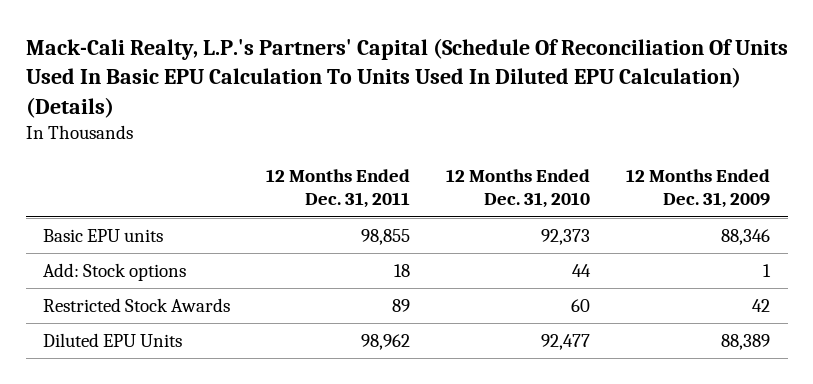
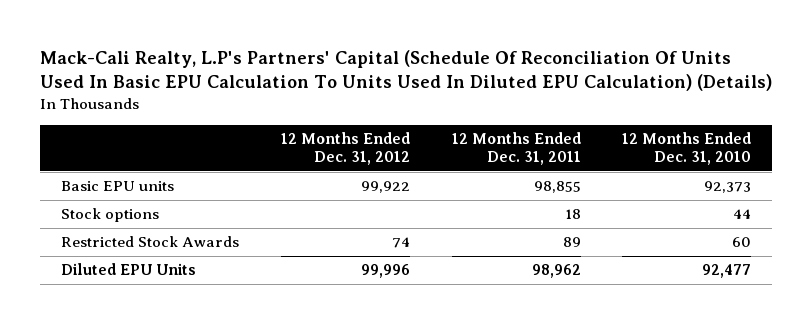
[25,37,788,118] Mack-Cali Realty, L.P.'s Partners' Capital (Schedule Of Reconciliation Of Units Used In Basic EPU Calculation To Units Used In Diluted EPU Calculation) (Details) -> [39,50,772,92] Mack-Cali Realty, L.P's Partners' Capital (Schedule Of Reconciliation Of Units Used In Basic EPU Calculation To Units Used In Diluted EPU Calculation) (Details)
[625,169,770,209] 12 Months Ended Dec. 31, 2009 -> none
none -> [280,132,410,166] 12 Months Ended Dec. 31, 2012
[43,263,187,282] Add: Stock options -> [60,208,159,223] Stock options

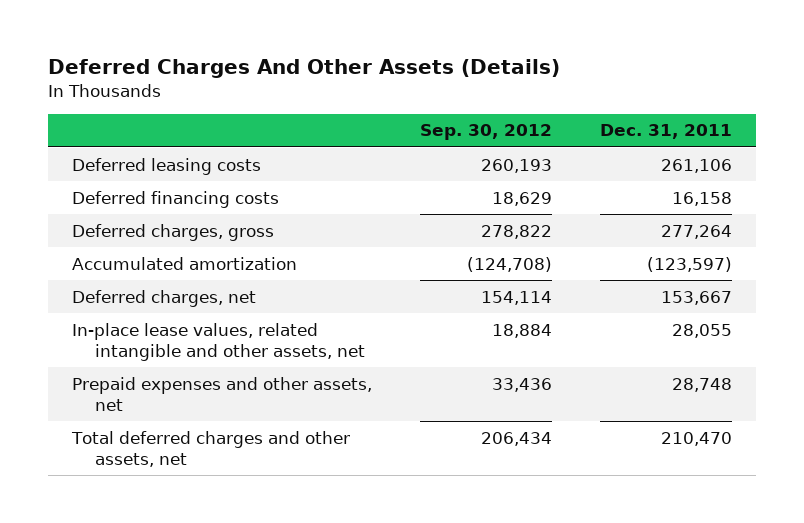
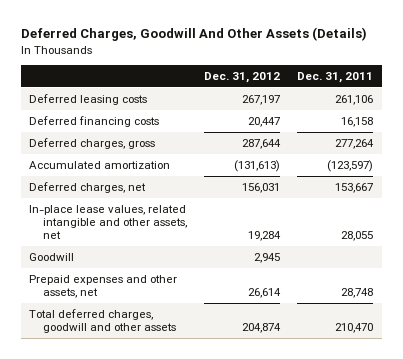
[47,59,560,79] Deferred Charges And Other Assets (Details) -> [20,27,367,42] Deferred Charges, Goodwill And Other Assets (Details)
[420,124,553,141] Sep. 30, 2012 -> none
none -> [204,71,281,83] Dec. 31, 2012
none -> [29,252,75,261] Goodwill
[71,430,351,467] Total deferred charges and other assets, net -> [29,308,177,333] Total deferred charges, goodwill and other assets

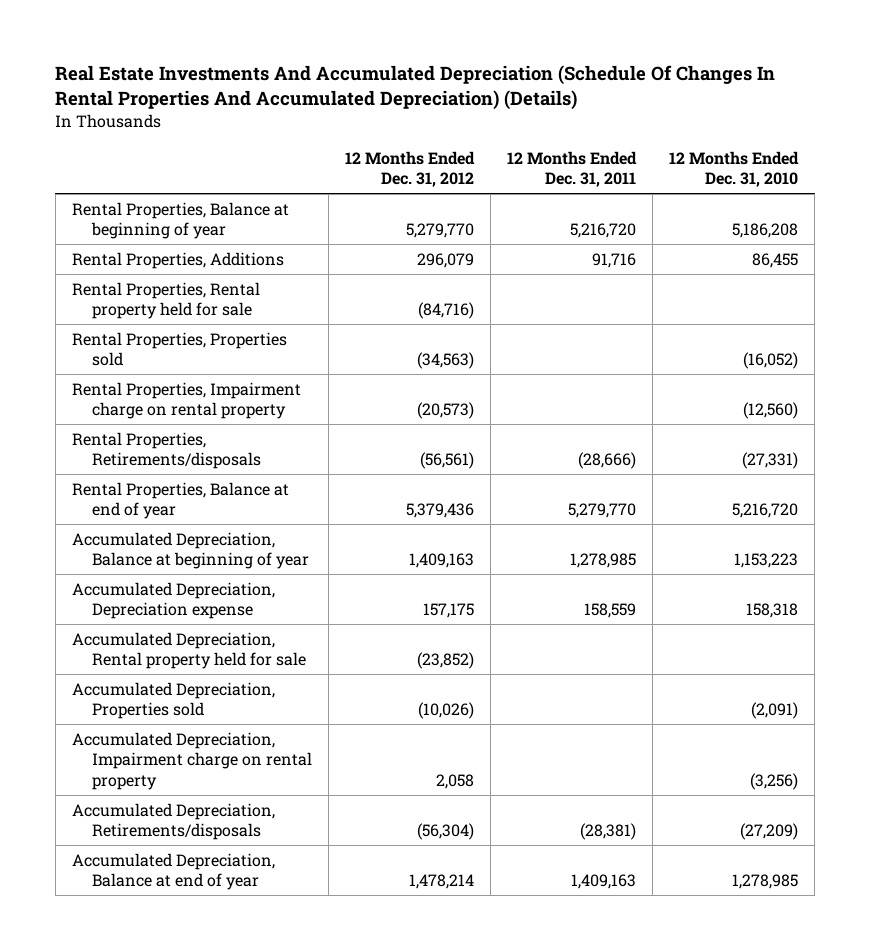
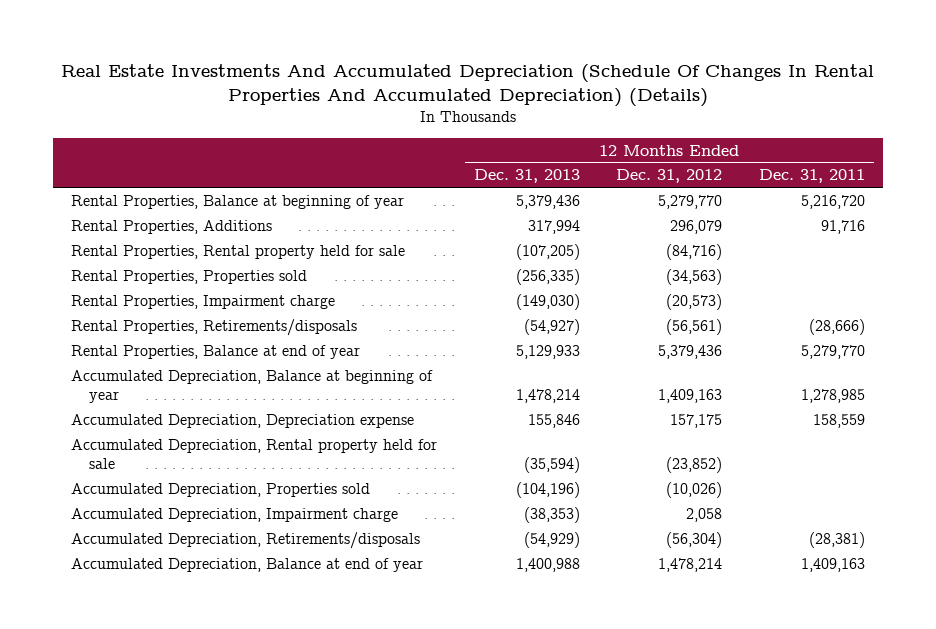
[669,150,800,188] 12 Months Ended Dec. 31, 2010 -> none
none -> [473,169,580,184] Dec. 31, 2013
[71,381,301,420] Rental Properties, Impairment charge on rental property -> [71,294,336,309] Rental Properties, Impairment charge
[71,731,313,790] Accumulated Depreciation, Impairment charge on rental property -> [71,507,399,522] Accumulated Depreciation, Impairment charge

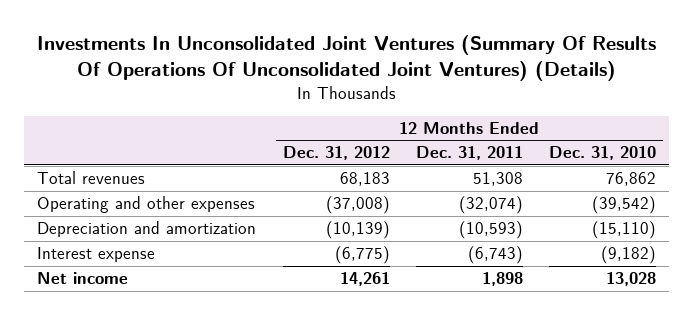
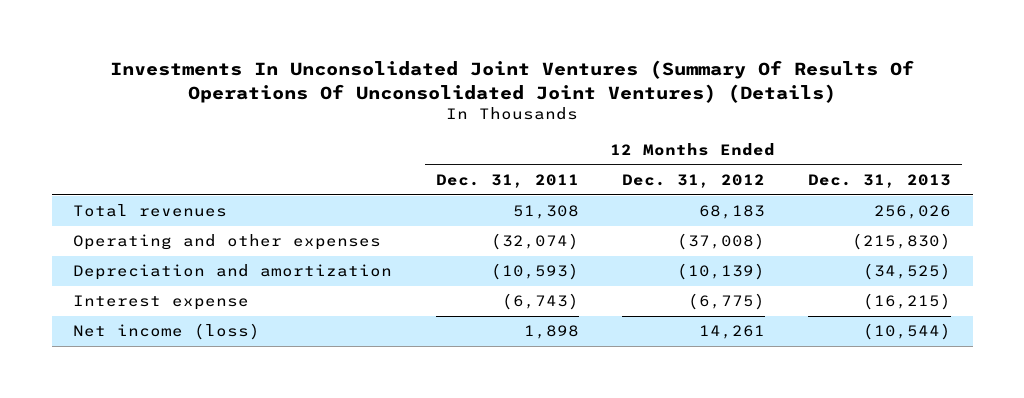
[549,146,657,161] Dec. 31, 2010 -> none
none -> [808,174,952,189] Dec. 31, 2013
[37,272,129,285] Net income -> [73,323,261,341] Net income (loss)

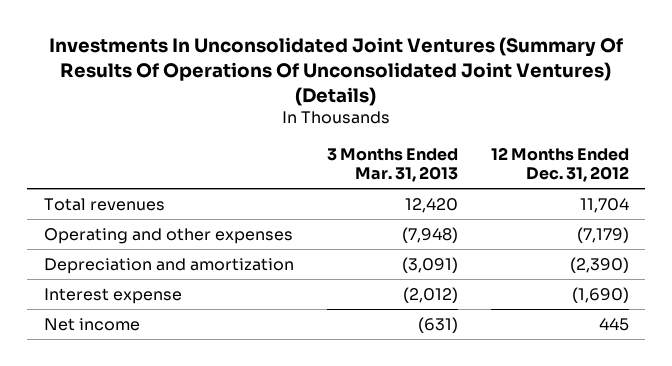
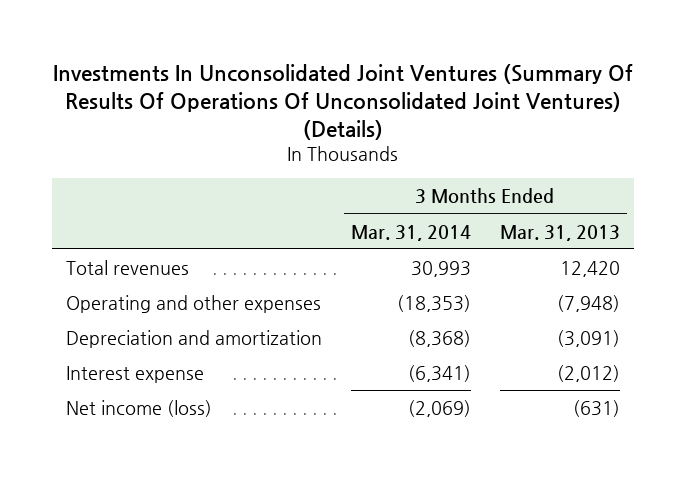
[490,146,629,183] 12 Months Ended Dec. 31, 2012 -> none
none -> [350,224,471,241] Mar. 31, 2014
[43,317,140,331] Net income -> [66,400,213,418] Net income (loss)

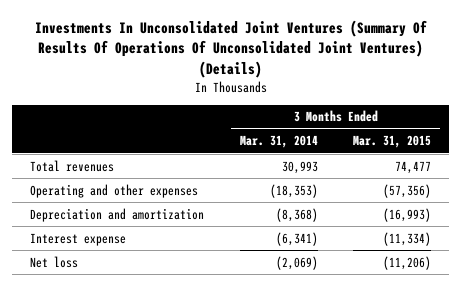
[499,224,620,241] Mar. 31, 2013 -> none
none -> [353,135,432,149] Mar. 31, 2015
[66,400,213,418] Net income (loss) -> [30,255,79,268] Net loss

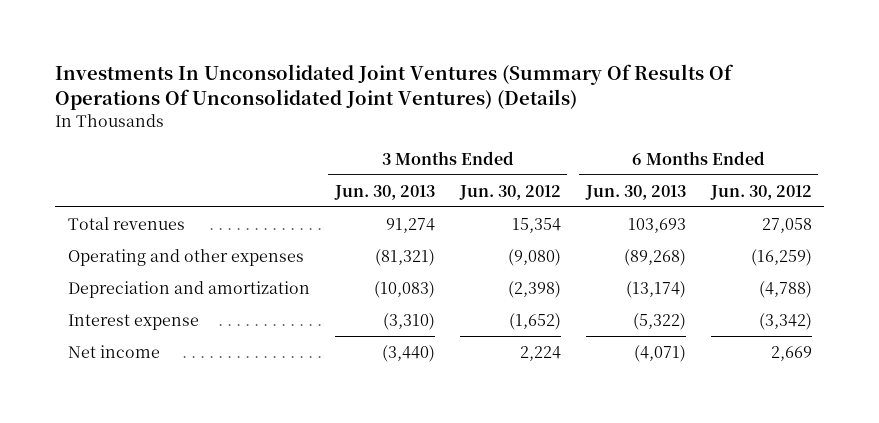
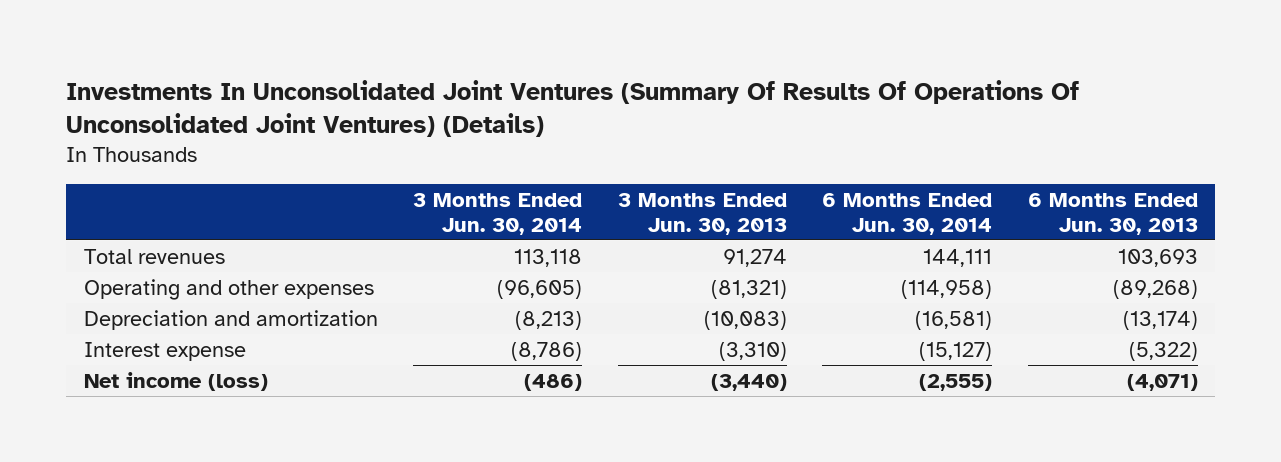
[458,184,561,200] Jun. 30, 2012 -> none
[709,184,812,200] Jun. 30, 2012 -> none
none -> [413,192,583,235] 3 Months Ended Jun. 30, 2014
none -> [822,192,993,235] 6 Months Ended Jun. 30, 2014
[67,344,160,358] Net income -> [83,371,268,391] Net income (loss)

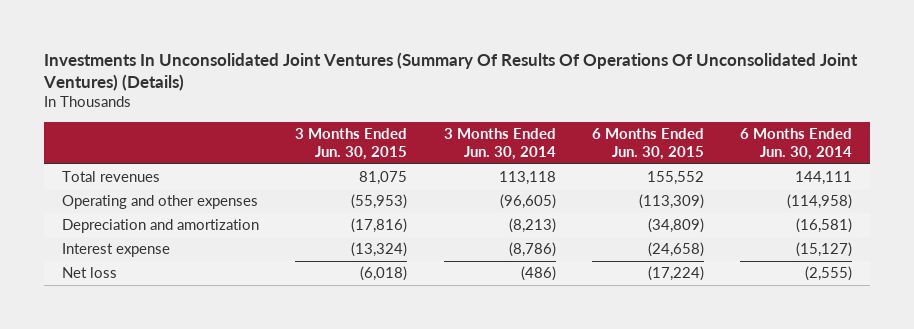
[617,192,787,235] 3 Months Ended Jun. 30, 2013 -> none
[1027,192,1198,235] 6 Months Ended Jun. 30, 2013 -> none
none -> [295,127,408,161] 3 Months Ended Jun. 30, 2015
none -> [591,127,704,161] 6 Months Ended Jun. 30, 2015
[83,371,268,391] Net income (loss) -> [61,267,117,279] Net loss

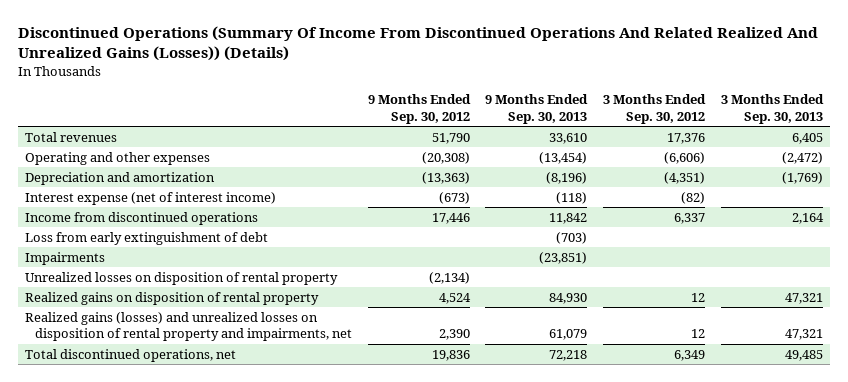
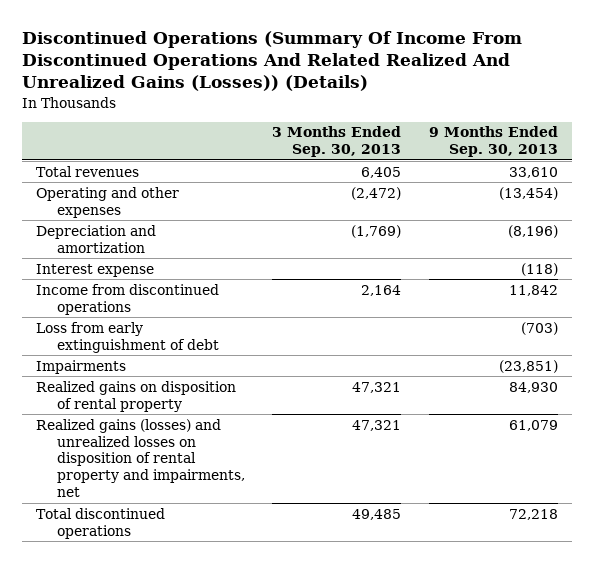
[367,94,471,124] 9 Months Ended Sep. 30, 2012 -> none
[603,94,707,124] 3 Months Ended Sep. 30, 2012 -> none
[25,191,277,205] Interest expense (net of interest income) -> [36,263,155,277] Interest expense
[25,271,339,285] Unrealized losses on disposition of rental property -> none
[25,348,237,362] Total discontinued operations, net -> [36,507,166,539] Total discontinued operations

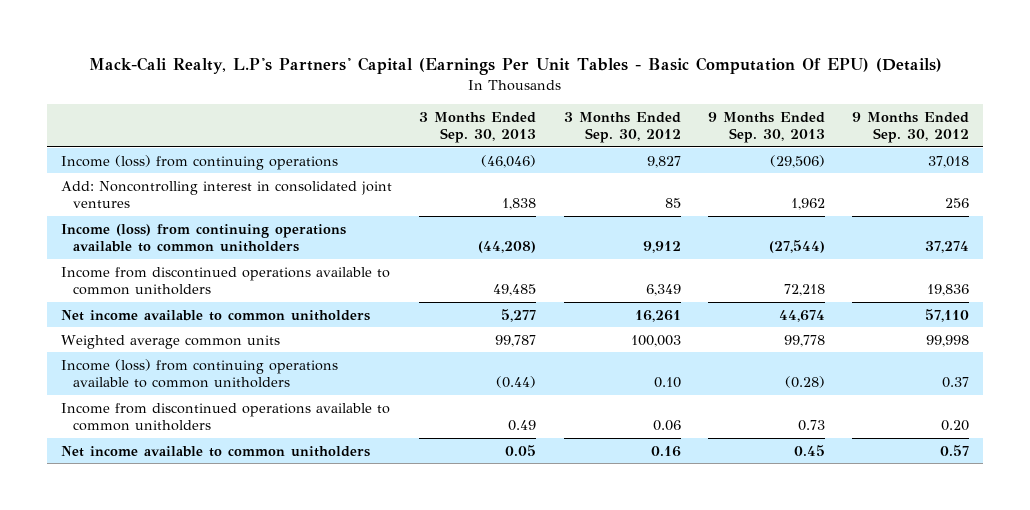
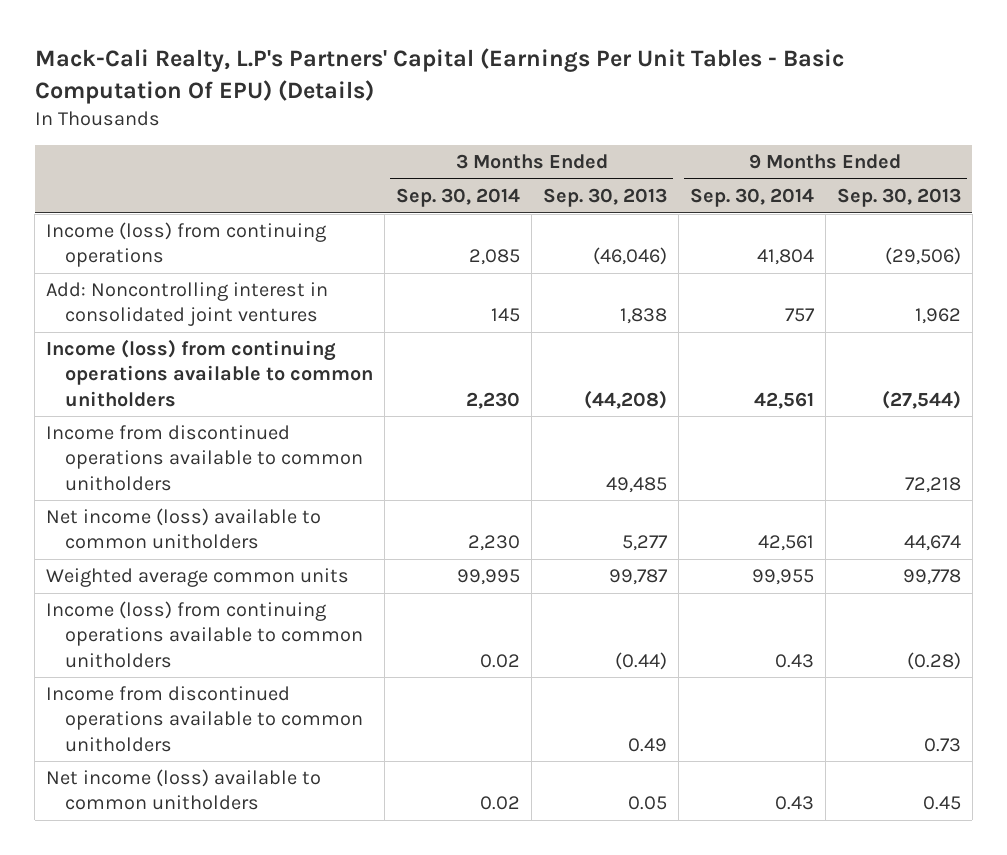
[563,111,681,144] 3 Months Ended Sep. 30, 2012 -> none
[852,111,970,144] 9 Months Ended Sep. 30, 2012 -> none
none -> [396,188,521,208] Sep. 30, 2014
none -> [689,188,814,208] Sep. 30, 2014
[60,309,370,321] Net income available to common unitholders -> [46,508,322,550] Net income (loss) available to common unitholders
[60,445,370,457] Net income available to common unitholders -> [46,769,322,811] Net income (loss) available to common unitholders

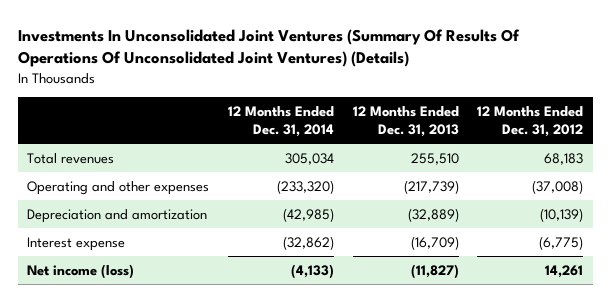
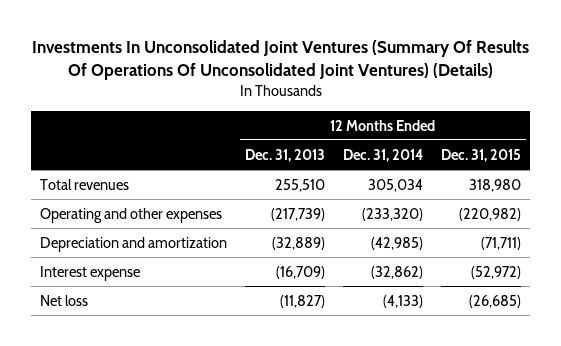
[477,105,584,138] 12 Months Ended Dec. 31, 2012 -> none
none -> [441,148,522,162] Dec. 31, 2015
[27,263,135,279] Net income (loss) -> [39,294,88,306] Net loss

